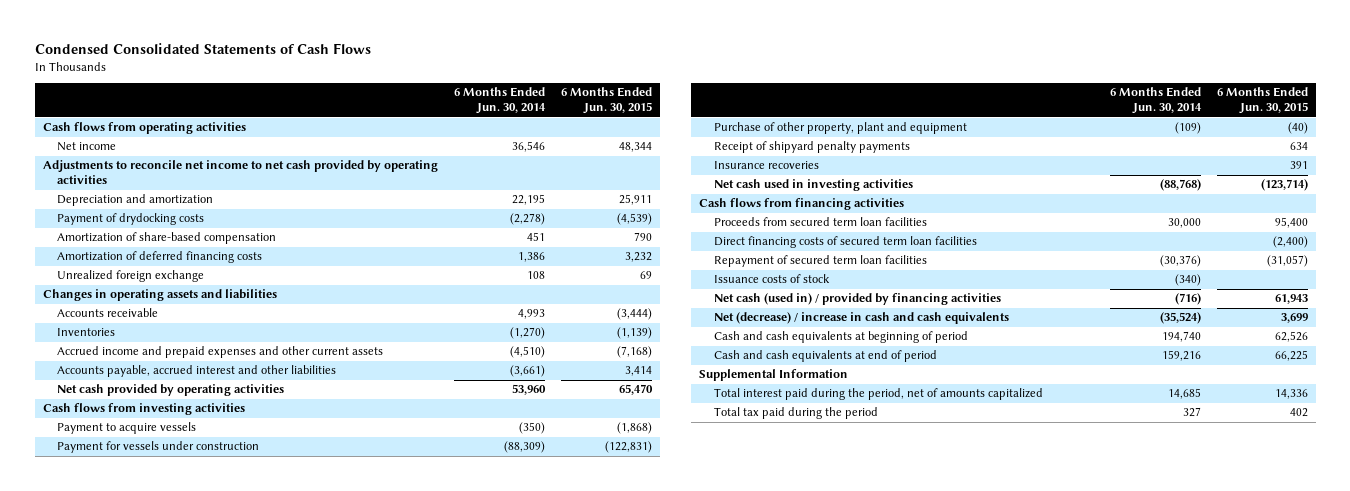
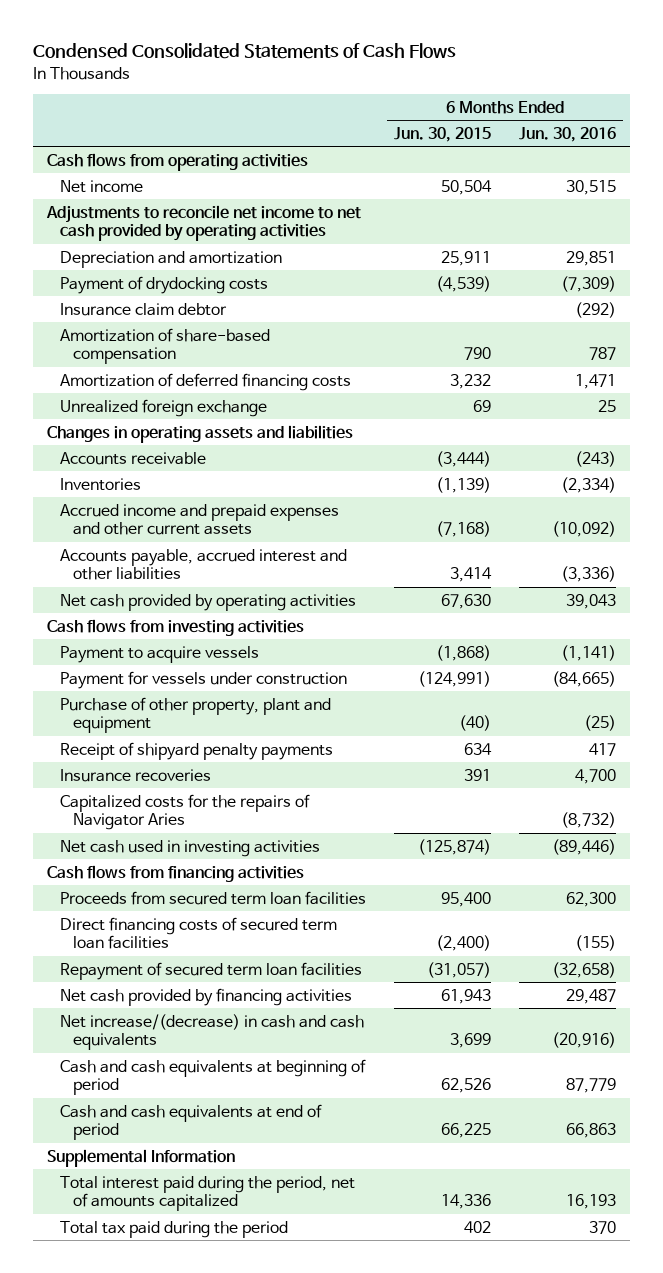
[453,87,546,115] 6 Months Ended Jun. 30, 2014 -> none
none -> [518,127,616,143] Jun. 30, 2016
[618,142,652,153] 48,344 -> [440,179,492,195] 50,504
none -> [60,302,228,316] Insurance claim debtor
[618,384,653,396] 65,470 -> [440,593,491,609] 67,630
[604,441,652,454] (122,831) -> [417,670,491,687] (124,991)
none -> [60,793,311,831] Capitalized costs for the repairs of Navigator Aries
[1260,179,1308,192] (123,714) -> [417,838,491,855] (125,874)
[713,274,830,284] Issuance costs of stock -> none
[713,293,1001,306] Net cash (used in) / provided by financing activities -> [60,987,353,1006] Net cash provided by financing activities
[713,312,1009,325] Net (decrease) / increase in cash and cash equivalents -> [60,1013,365,1051] Net increase/(decrease) in cash and cash equivalents

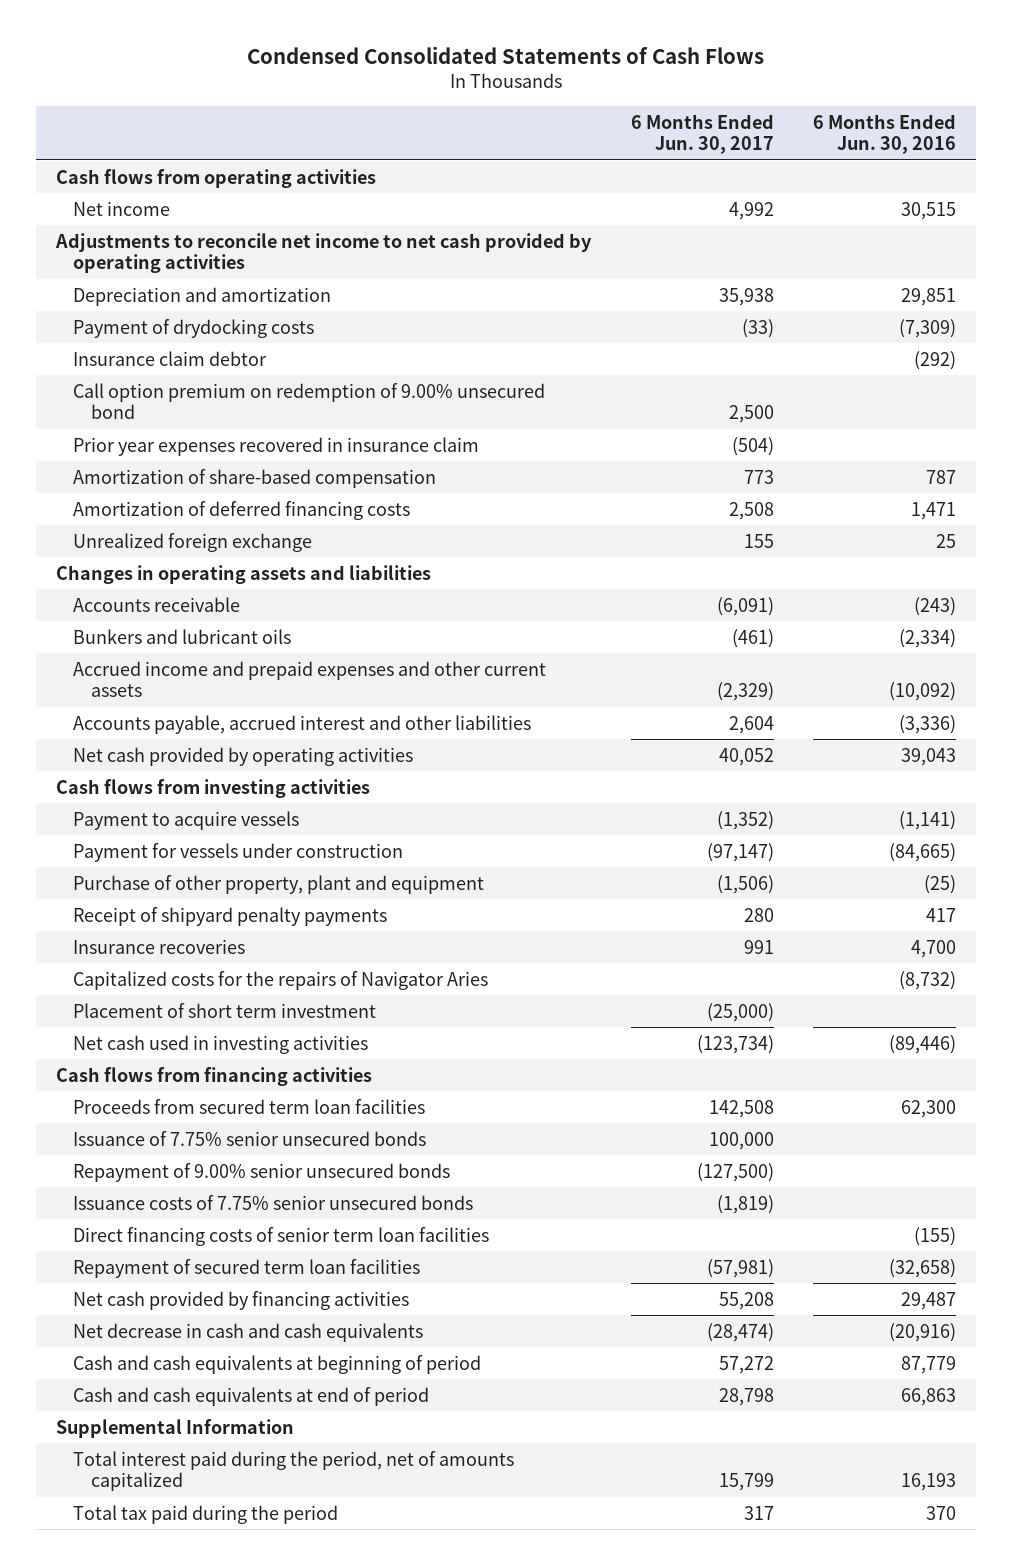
[393,127,491,143] Jun. 30, 2015 -> none
none -> [630,113,774,155] 6 Months Ended Jun. 30, 2017
none -> [73,382,546,420] Call option premium on redemption of 9.00% unsecured bond
none -> [73,436,480,456] Prior year expenses recovered in insurance claim
[60,477,142,491] Inventories -> [73,628,292,644] Bunkers and lubricant oils
none -> [73,1002,377,1018] Placement of short term investment
none -> [73,1130,427,1146] Issuance of 7.75% senior unsecured bonds
none -> [73,1162,451,1182] Repayment of 9.00% senior unsecured bonds
none -> [73,1194,474,1210] Issuance costs of 7.75% senior unsecured bonds
[60,916,338,950] Direct financing costs of secured term loan facilities -> [73,1226,490,1246] Direct financing costs of senior term loan facilities
[60,1013,365,1051] Net increase/(decrease) in cash and cash equivalents -> [73,1322,424,1342] Net decrease in cash and cash equivalents

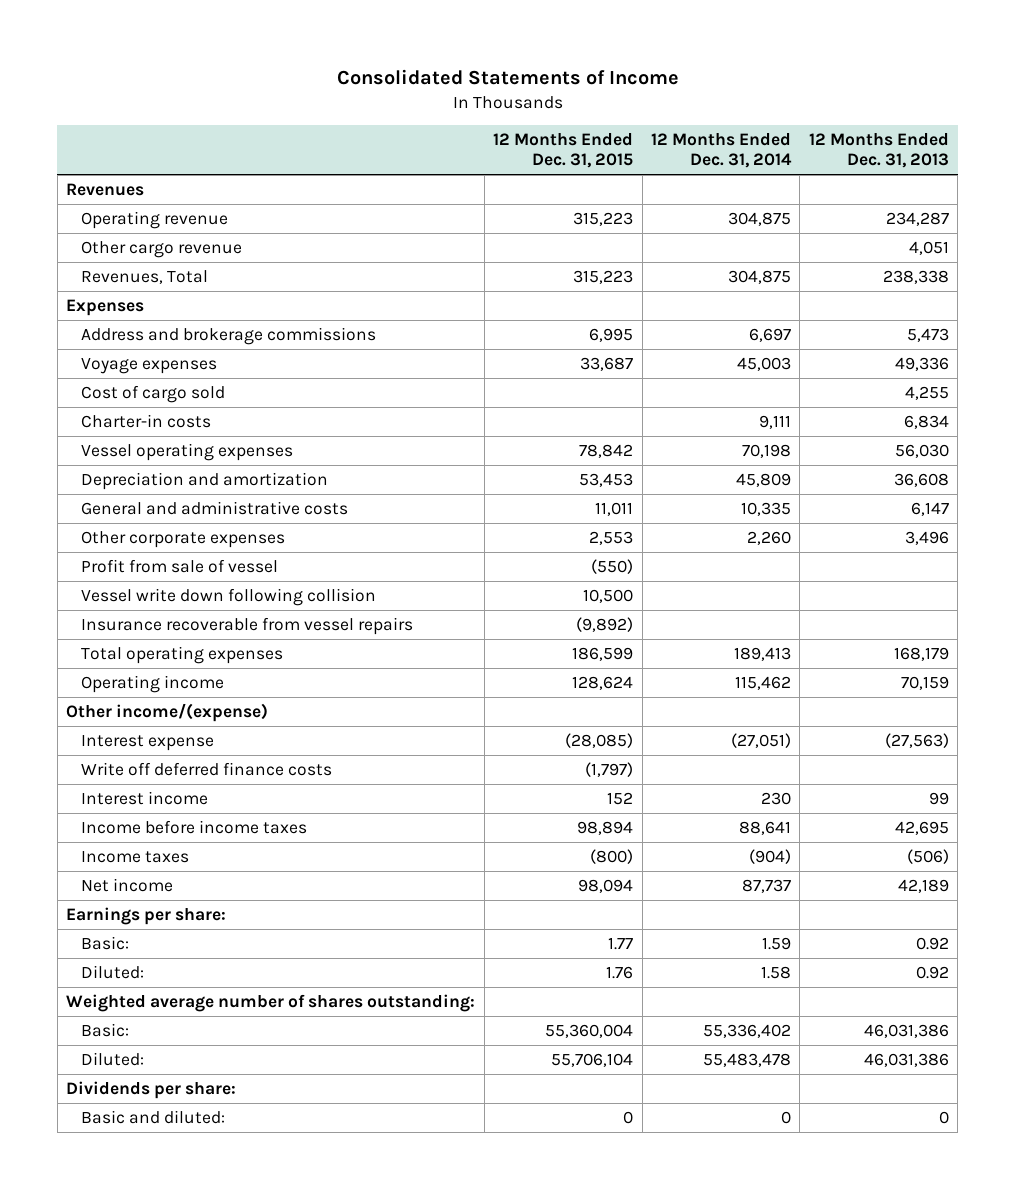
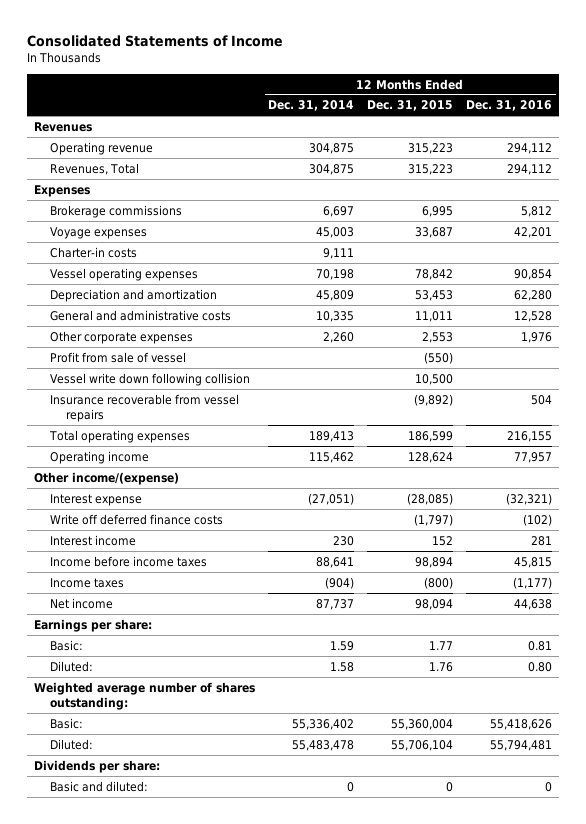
[808,133,949,169] 12 Months Ended Dec. 31, 2013 -> none
none -> [466,100,553,112] Dec. 31, 2016
[81,241,243,259] Other cargo revenue -> none
[81,327,377,346] Address and brokerage commissions -> [49,204,182,218] Brokerage commissions
[81,385,226,404] Cost of cargo sold -> none

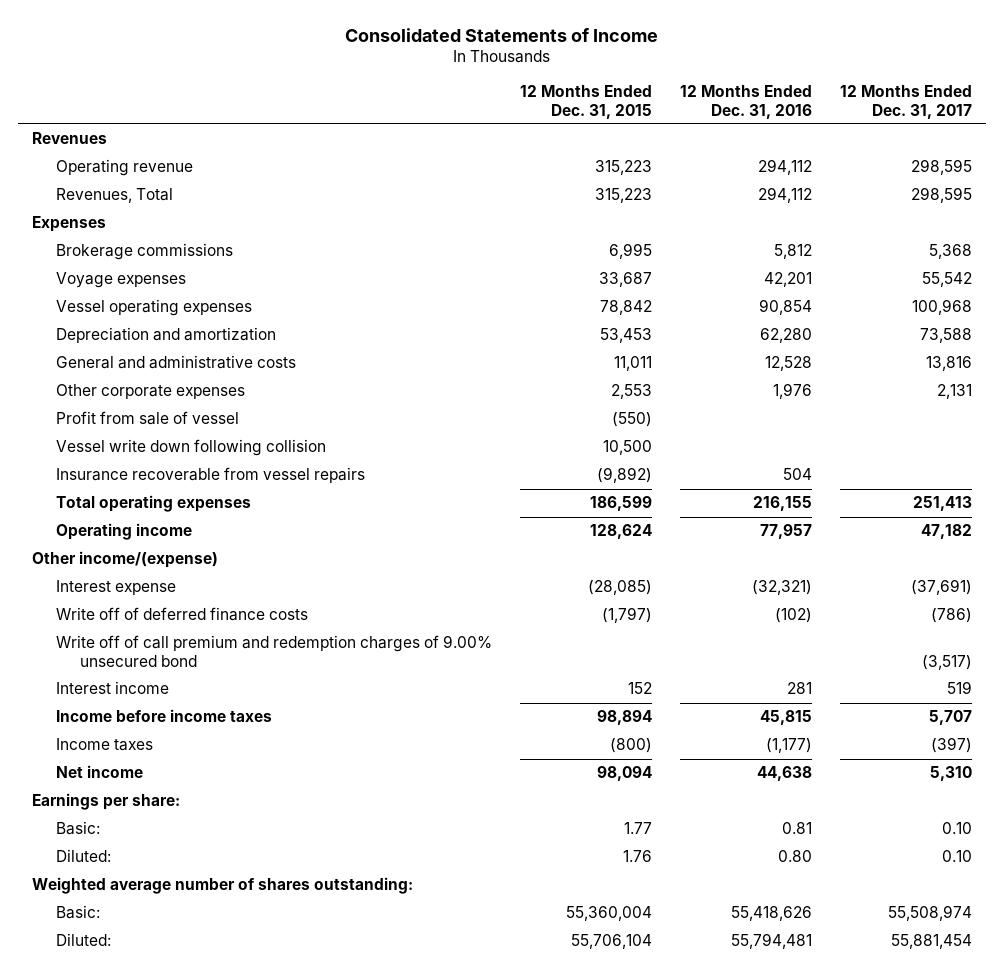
[267,100,354,112] Dec. 31, 2014 -> none
none -> [840,85,973,119] 12 Months Ended Dec. 31, 2017
[49,246,137,258] Charter-in costs -> none
[49,513,223,525] Write off deferred finance costs -> [55,607,308,622] Write off of deferred finance costs
none -> [55,635,492,667] Write off of call premium and redemption charges of 9.00% unsecured bond
[33,759,160,773] Dividends per share: -> none
[49,780,148,792] Basic and diluted: -> none

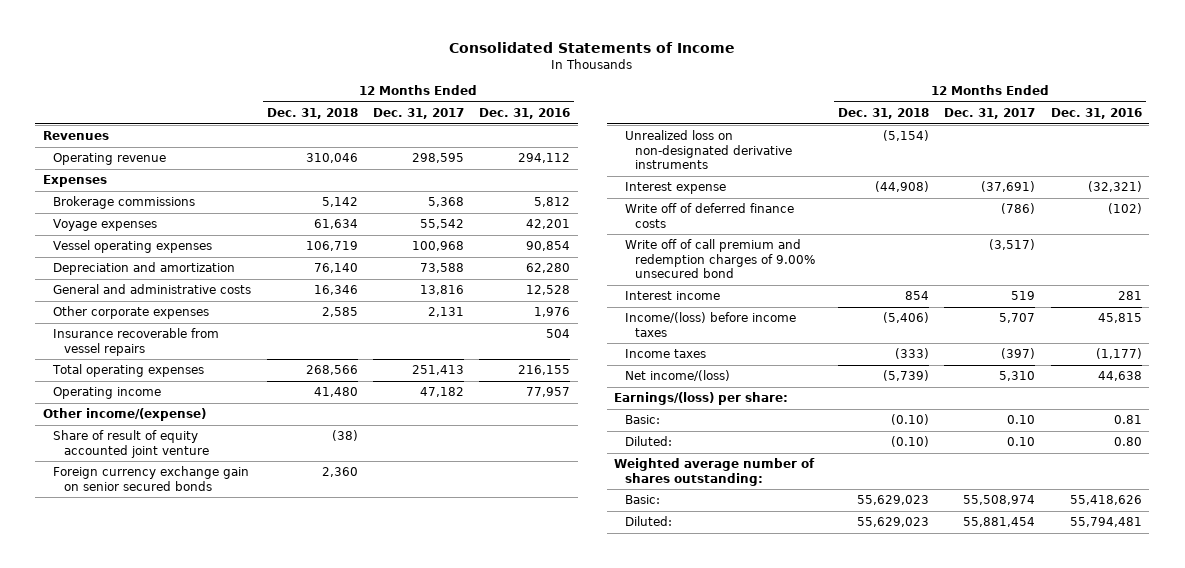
[519,85,652,119] 12 Months Ended Dec. 31, 2015 -> none
none -> [266,107,358,119] Dec. 31, 2018
[55,188,173,204] Revenues, Total -> none
[55,411,239,426] Profit from sale of vessel -> none
[55,439,326,457] Vessel write down following collision -> none
none -> [53,430,209,458] Share of result of equity accounted joint venture
none -> [53,466,250,491] Foreign currency exchange gain on senior secured bonds
none -> [624,130,793,170] Unrealized loss on non-designated derivative instruments
[55,709,272,723] Income before income taxes -> [624,312,796,337] Income/(loss) before income taxes
[55,765,143,779] Net income -> [624,370,730,382] Net income/(loss)
[31,793,180,811] Earnings per share: -> [614,392,789,406] Earnings/(loss) per share:

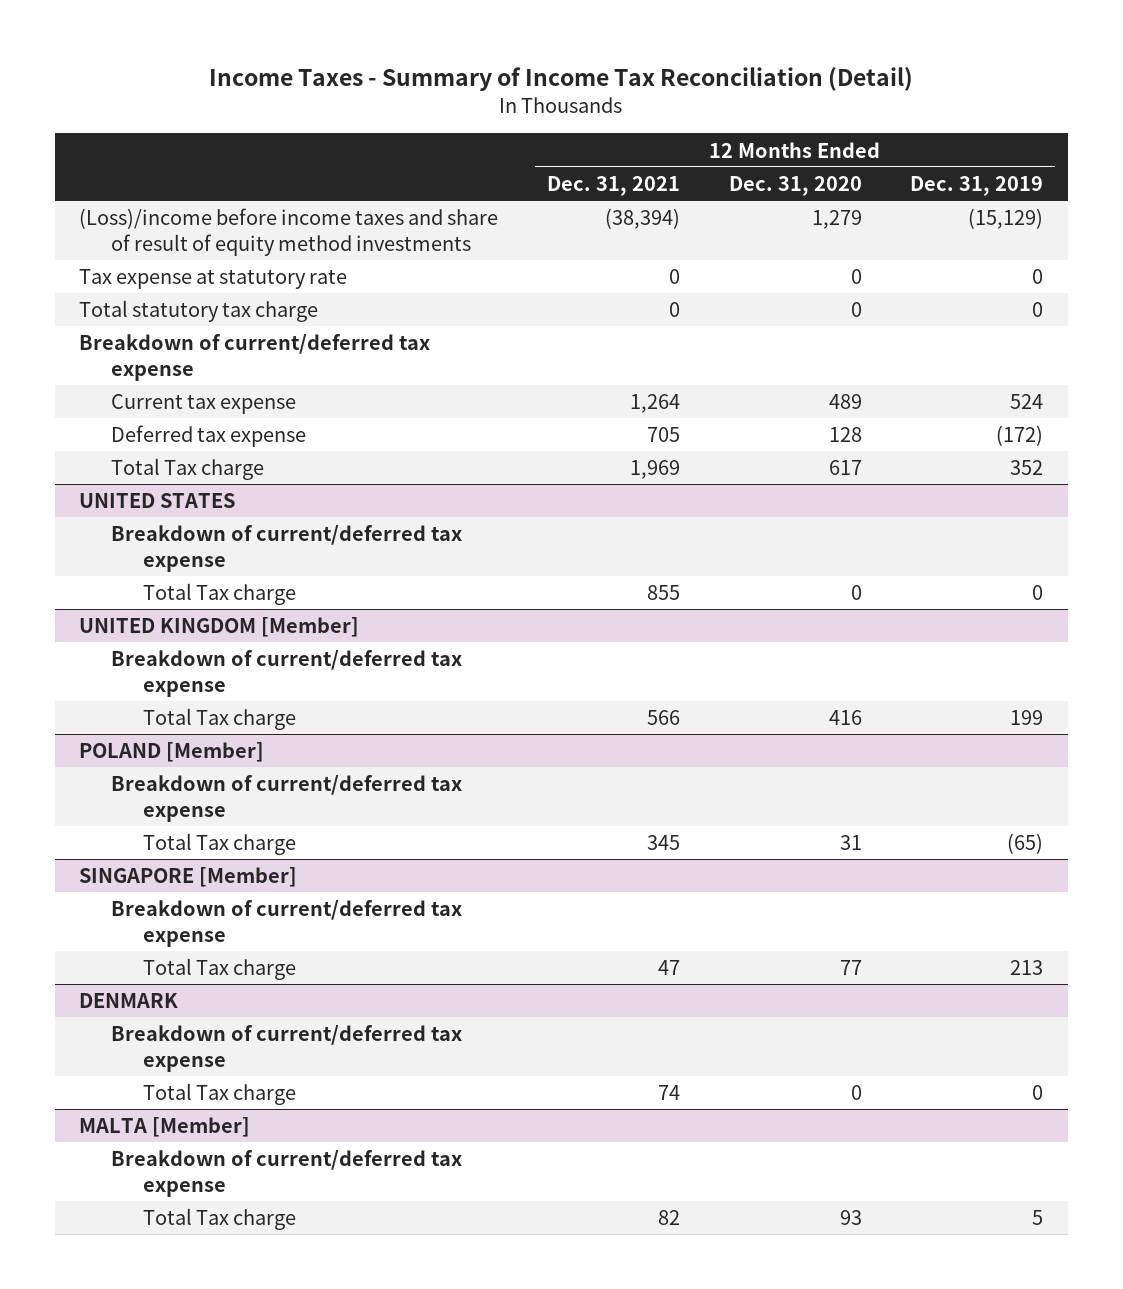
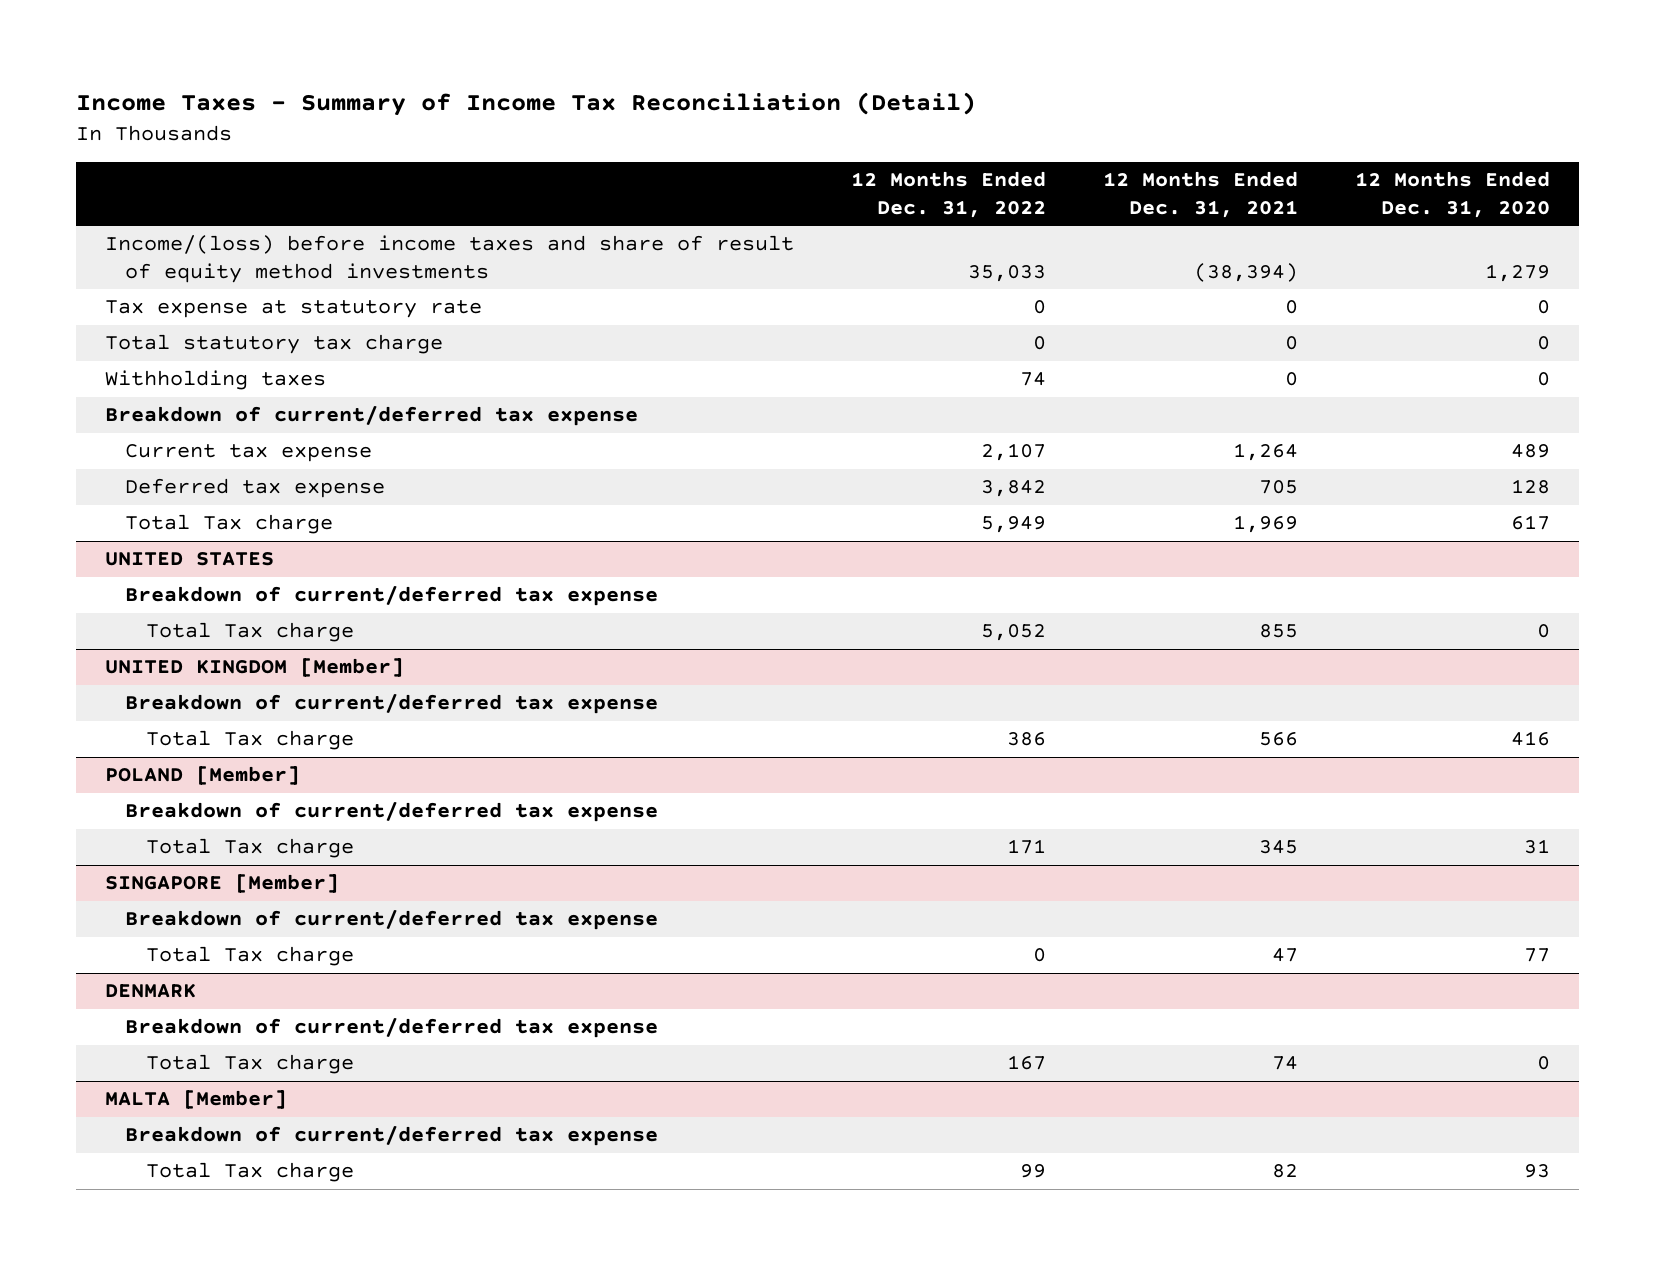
[910,176,1044,197] Dec. 31, 2019 -> none
none -> [850,171,1046,218] 12 Months Ended Dec. 31, 2022
[79,208,499,256] (Loss)/income before income taxes and share of result of equity method investments -> [104,235,794,283] Income/(loss) before income taxes and share of result of equity method investments
none -> [104,370,326,391] Withholding taxes

